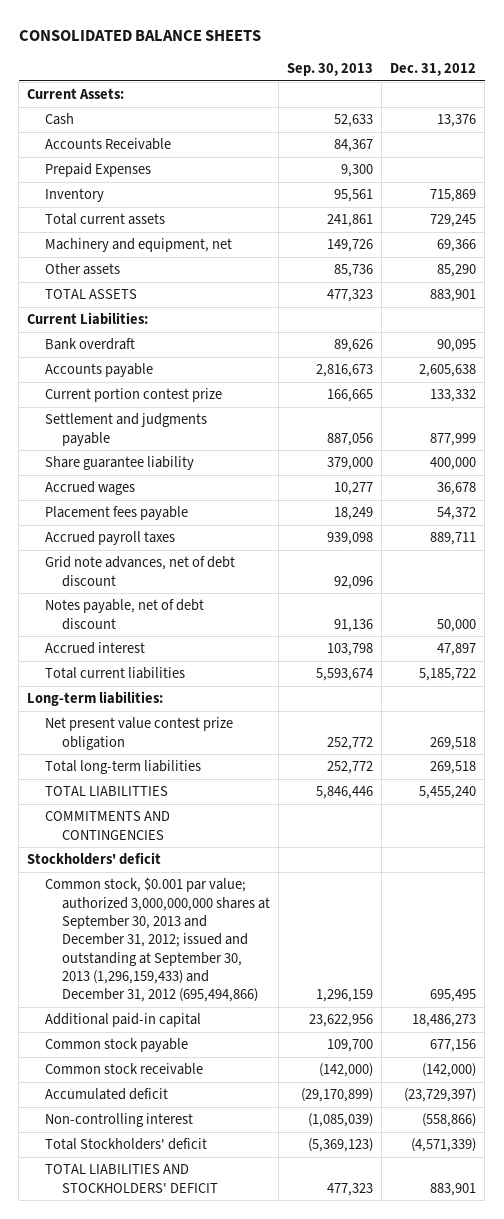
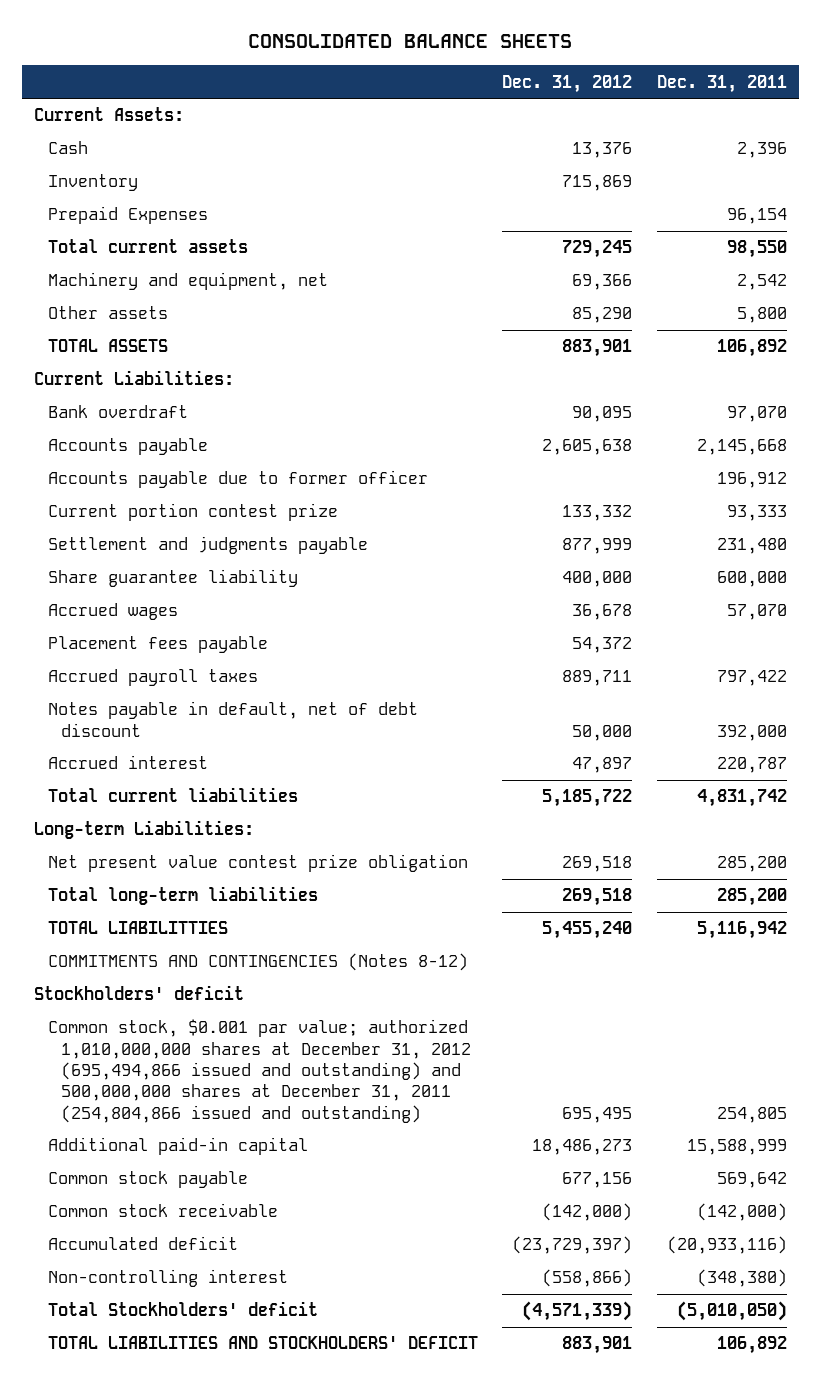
[287,63,374,77] Sep. 30, 2013 -> none
none -> [656,74,787,93] Dec. 31, 2011
[44,138,171,151] Accounts Receivable -> none
[44,163,151,178] Prepaid Expenses -> [47,206,208,225] Prepaid Expenses
none -> [47,470,428,489] Accounts payable due to former officer
[44,556,235,587] Grid note advances, net of debt discount -> none
[44,599,204,630] Notes payable, net of debt discount -> [47,701,418,737] Notes payable in default, net of debt discount
[27,691,164,707] Long-term liabilities: -> [34,820,255,840] Long-term Liabilities:
[44,811,170,840] COMMITMENTS AND CONTINGENCIES -> [47,953,468,972] COMMITMENTS AND CONTINGENCIES (Notes 8-12)
[44,877,271,1003] Common stock, $0.001 par value; authorized 3,000,000,000 shares at September 30, 2013 and December 31, 2012; issued and outstanding at September 30, 2013 (1,296,159,433) and December 31, 2012 (695,494,866) -> [47,1019,472,1123] Common stock, $0.001 par value; authorized 1,010,000,000 shares at December 31, 2012 (695,494,866 issued and outstanding) and 500,000,000 shares at December 31, 2011 (254,804,866 issued and outstanding)

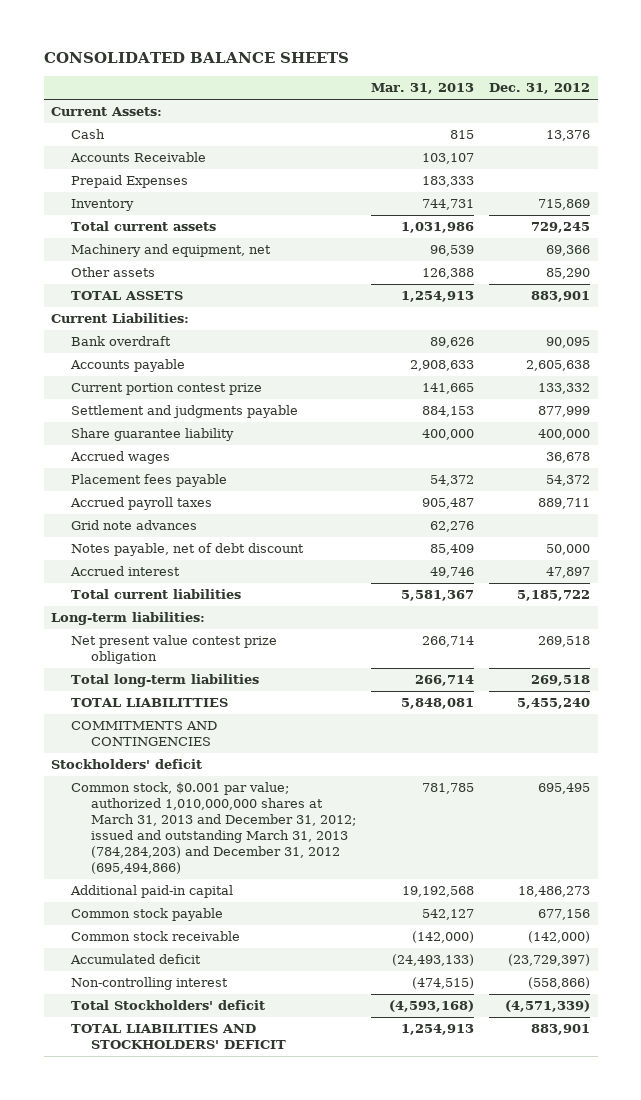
[656,74,787,93] Dec. 31, 2011 -> none
none -> [371,83,475,95] Mar. 31, 2013
none -> [70,152,207,163] Accounts Receivable
[47,174,138,192] Inventory -> [71,199,135,212] Inventory
[47,470,428,489] Accounts payable due to former officer -> none
none -> [71,520,198,531] Grid note advances
[47,701,418,737] Notes payable in default, net of debt discount -> [71,543,305,557] Notes payable, net of debt discount
[34,820,255,840] Long-term Liabilities: -> [51,612,206,626] Long-term liabilities:
[47,953,468,972] COMMITMENTS AND CONTINGENCIES (Notes 8-12) -> [71,721,218,747] COMMITMENTS AND CONTINGENCIES
[47,1019,472,1123] Common stock, $0.001 par value; authorized 1,010,000,000 shares at December 31, 2012 (695,494,866 issued and outstanding) and 500,000,000 shares at December 31, 2011 (254,804,866 issued and outstanding) -> [71,782,357,875] Common stock, $0.001 par value; authorized 1,010,000,000 shares at March 31, 2013 and December 31, 2012; issued and outstanding March 31, 2013 (784,284,203) and December 31, 2012 (695,494,866)

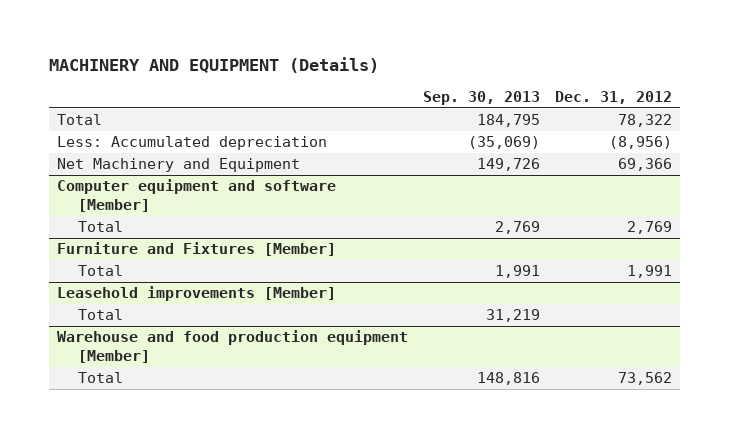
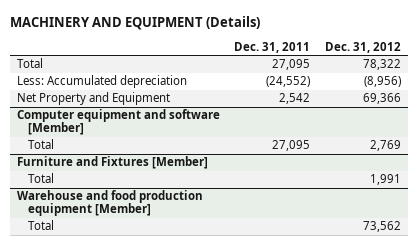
[423,90,541,105] Sep. 30, 2013 -> none
none -> [234,41,311,53] Dec. 31, 2011
[56,158,300,173] Net Machinery and Equipment -> [16,92,170,106] Net Property and Equipment
[56,286,336,302] Leasehold improvements [Member] -> none
[77,309,123,321] Total -> none

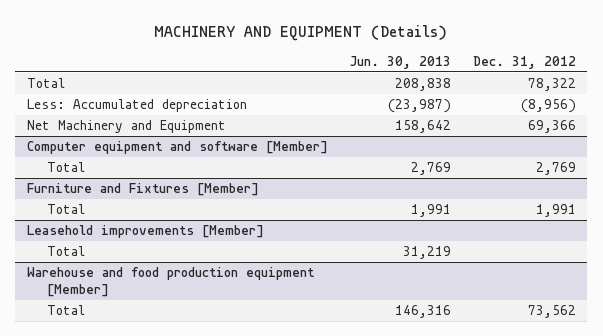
[234,41,311,53] Dec. 31, 2011 -> none
none -> [349,55,451,69] Jun. 30, 2013
[16,92,170,106] Net Property and Equipment -> [26,120,226,134] Net Machinery and Equipment
none -> [26,225,264,239] Leasehold improvements [Member]
none -> [47,246,86,257] Total

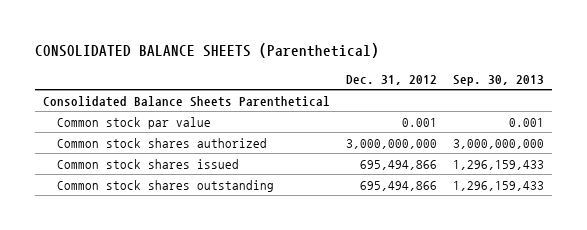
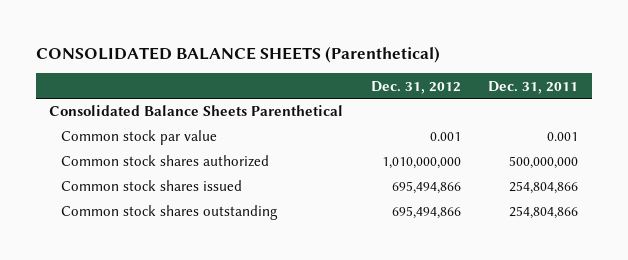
[453,74,545,86] Sep. 30, 2013 -> none
none -> [488,80,579,94] Dec. 31, 2011
[346,138,438,149] 3,000,000,000 -> [381,157,461,170] 1,010,000,000

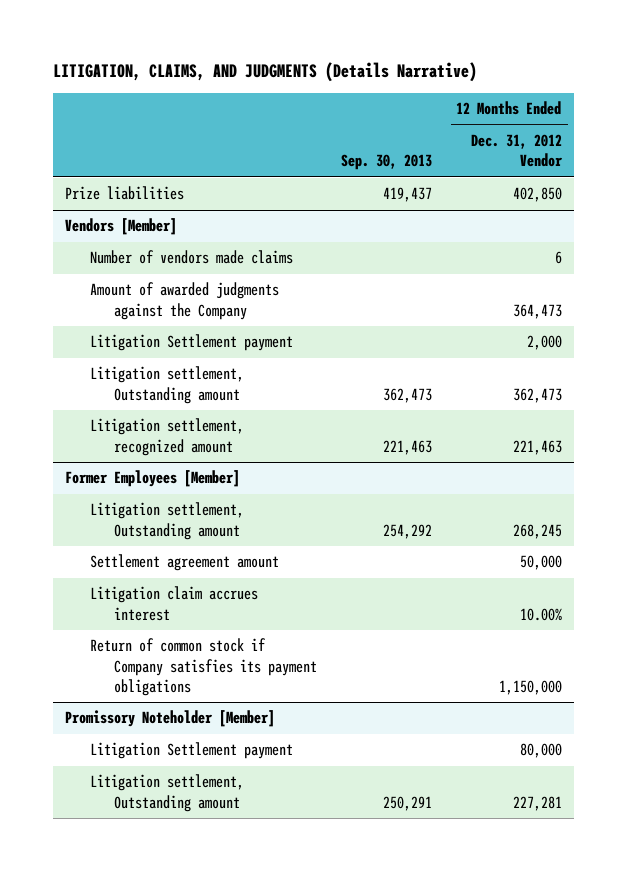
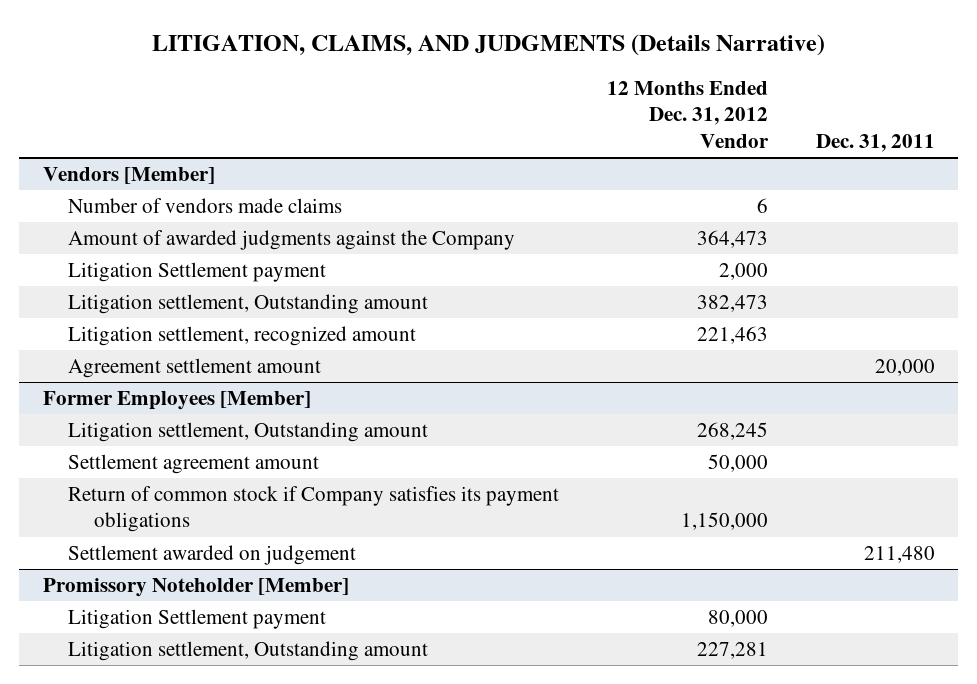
[341,154,433,171] Sep. 30, 2013 -> none
none -> [815,133,935,152] Dec. 31, 2011
[65,186,185,201] Prize liabilities -> none
[512,387,562,403] 362,473 -> [696,295,768,313] 382,473
none -> [68,358,322,379] Agreement settlement amount
[89,586,258,621] Litigation claim accrues interest -> none
none -> [68,545,357,566] Settlement awarded on judgement

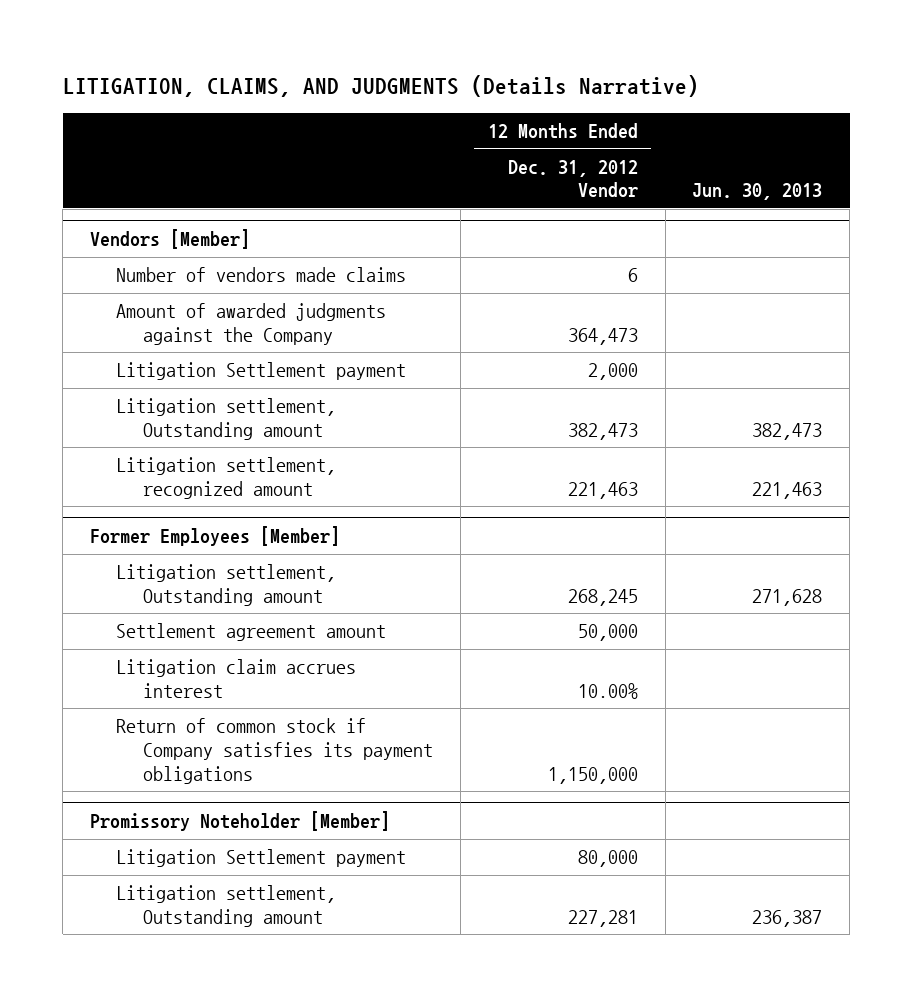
[815,133,935,152] Dec. 31, 2011 -> none
none -> [692,183,823,201] Jun. 30, 2013
[68,358,322,379] Agreement settlement amount -> none
none -> [116,659,357,698] Litigation claim accrues interest
[68,545,357,566] Settlement awarded on judgement -> none

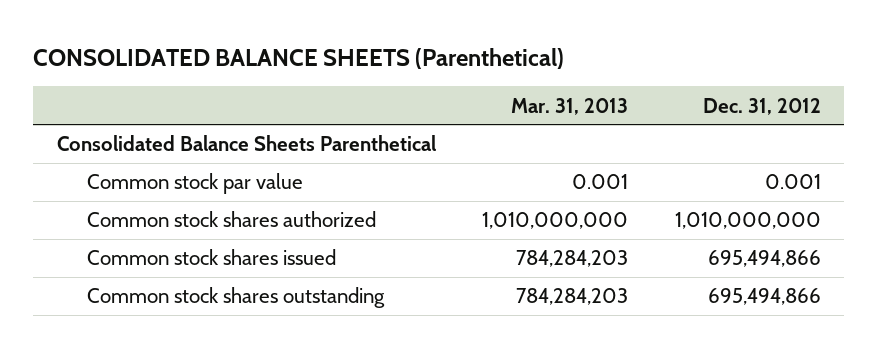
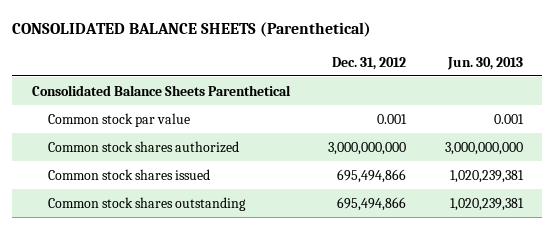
[511,97,629,115] Mar. 31, 2013 -> none
none -> [446,56,523,70] Jun. 30, 2013
[674,212,821,230] 1,010,000,000 -> [328,141,407,155] 3,000,000,000

